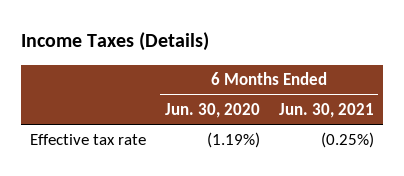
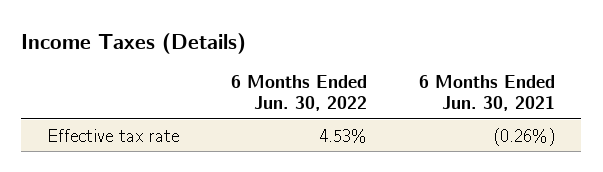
[164,102,260,118] Jun. 30, 2020 -> none
none -> [231,75,368,112] 6 Months Ended Jun. 30, 2022
[320,132,374,149] (0.25%) -> [493,127,556,146] (0.26%)

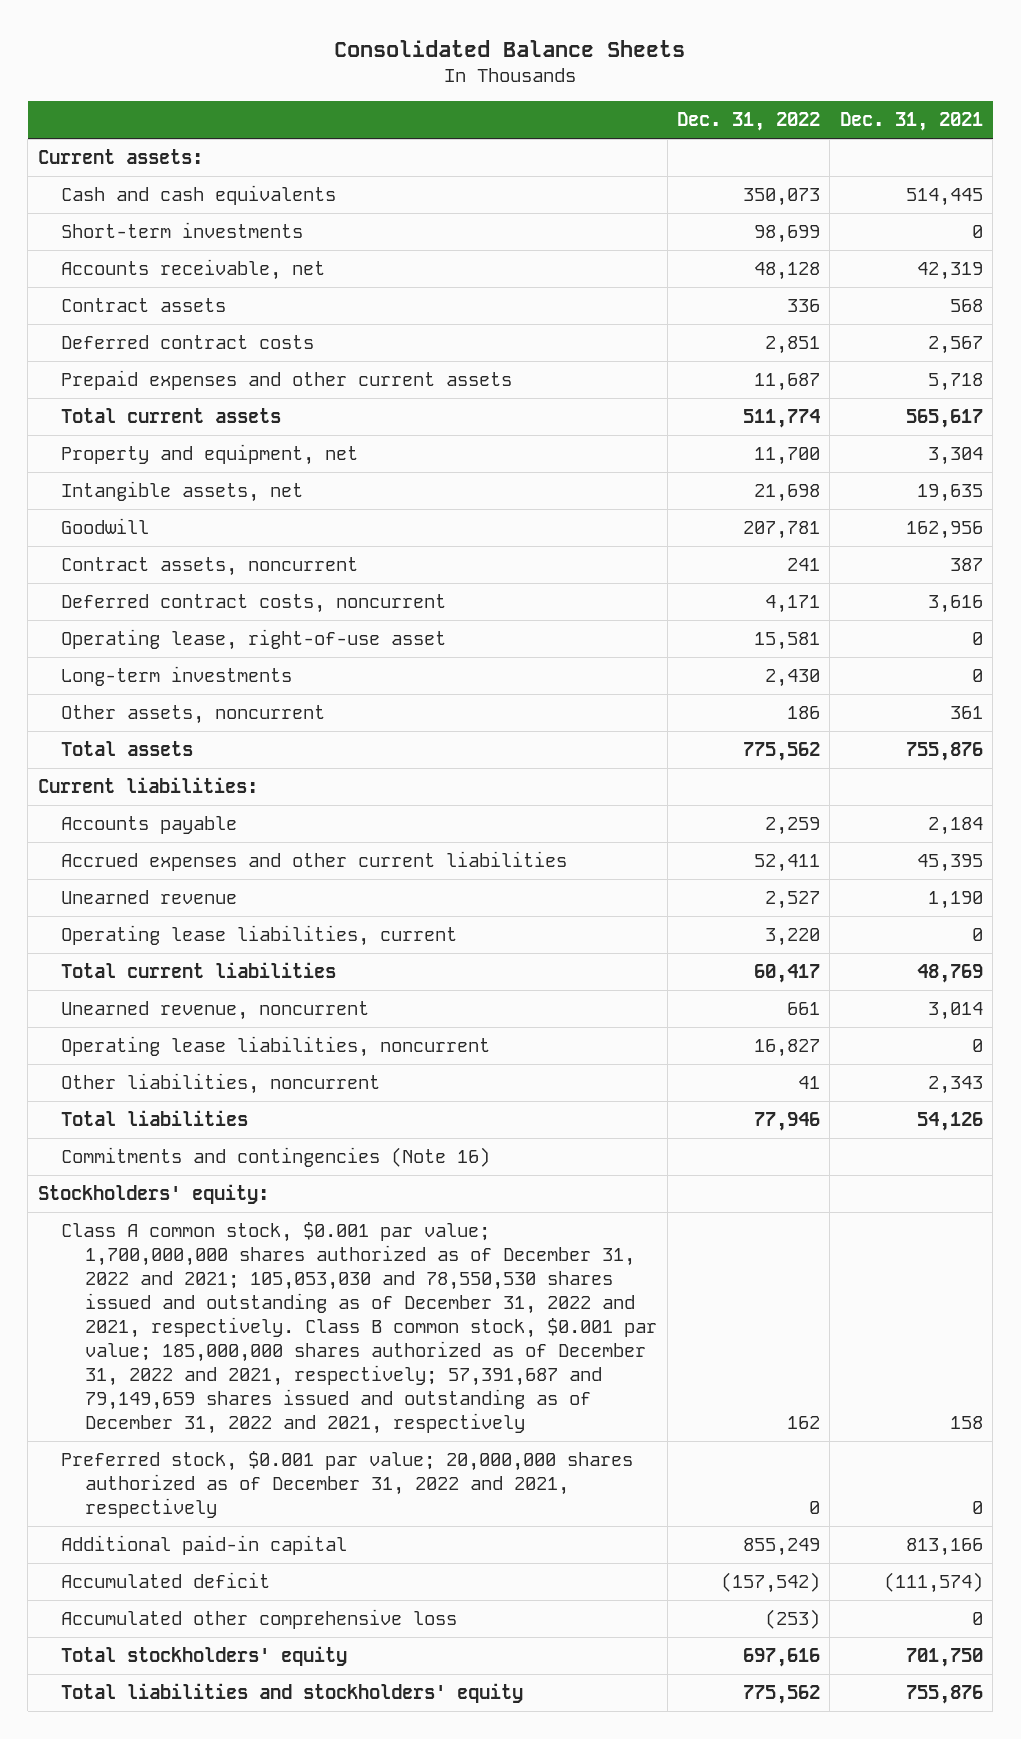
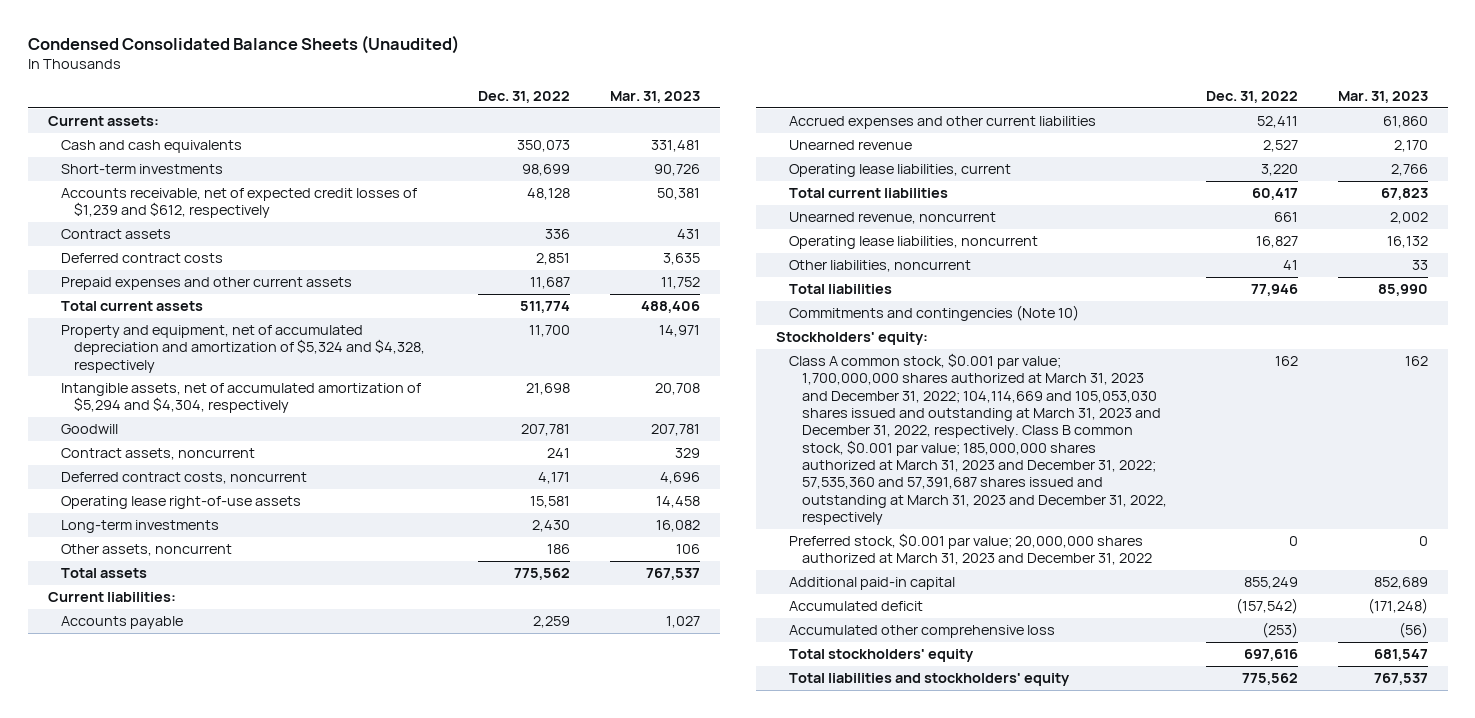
[334,40,686,58] Consolidated Balance Sheets -> [27,35,459,55] Condensed Consolidated Balance Sheets (Unaudited)
[839,112,983,132] Dec. 31, 2021 -> none
none -> [609,90,700,103] Mar. 31, 2023
[61,259,326,281] Accounts receivable, net -> [60,188,417,219] Accounts receivable, net of expected credit losses of $1,239 and $612, respectively
[61,444,359,466] Property and equipment, net -> [60,325,425,373] Property and equipment, net of accumulated depreciation and amortization of $5,324 and $4,328, respectively
[61,481,304,503] Intangible assets, net -> [60,383,421,414] Intangible assets, net of accumulated amortization of $5,294 and $4,304, respectively
[61,629,447,651] Operating lease, right-of-use asset -> [60,496,301,510] Operating lease right-of-use assets
[61,1147,491,1168] Commitments and contingencies (Note 16) -> [788,305,1079,322] Commitments and contingencies (Note 10)
[61,1222,658,1434] Class A common stock, $0.001 par value; 1,700,000,000 shares authorized as of December 31, 2022 and 2021; 105,053,030 and 78,550,530 shares issued and outstanding as of December 31, 2022 and 2021, respectively. Class B common stock, $0.001 par value; 185,000,000 shares authorized as of December 31, 2022 and 2021, respectively; 57,391,687 and 79,149,659 shares issued and outstanding as of December 31, 2022 and 2021, respectively -> [788,353,1167,526] Class A common stock, $0.001 par value; 1,700,000,000 shares authorized at March 31, 2023 and December 31, 2022; 104,114,669 and 105,053,030 shares issued and outstanding at March 31, 2023 and December 31, 2022, respectively. Class B common stock, $0.001 par value; 185,000,000 shares authorized at March 31, 2023 and December 31, 2022; 57,535,360 and 57,391,687 shares issued and outstanding at March 31, 2023 and December 31, 2022, respectively
[61,1451,634,1518] Preferred stock, $0.001 par value; 20,000,000 shares authorized as of December 31, 2022 and 2021, respectively -> [788,533,1152,566] Preferred stock, $0.001 par value; 20,000,000 shares authorized at March 31, 2023 and December 31, 2022

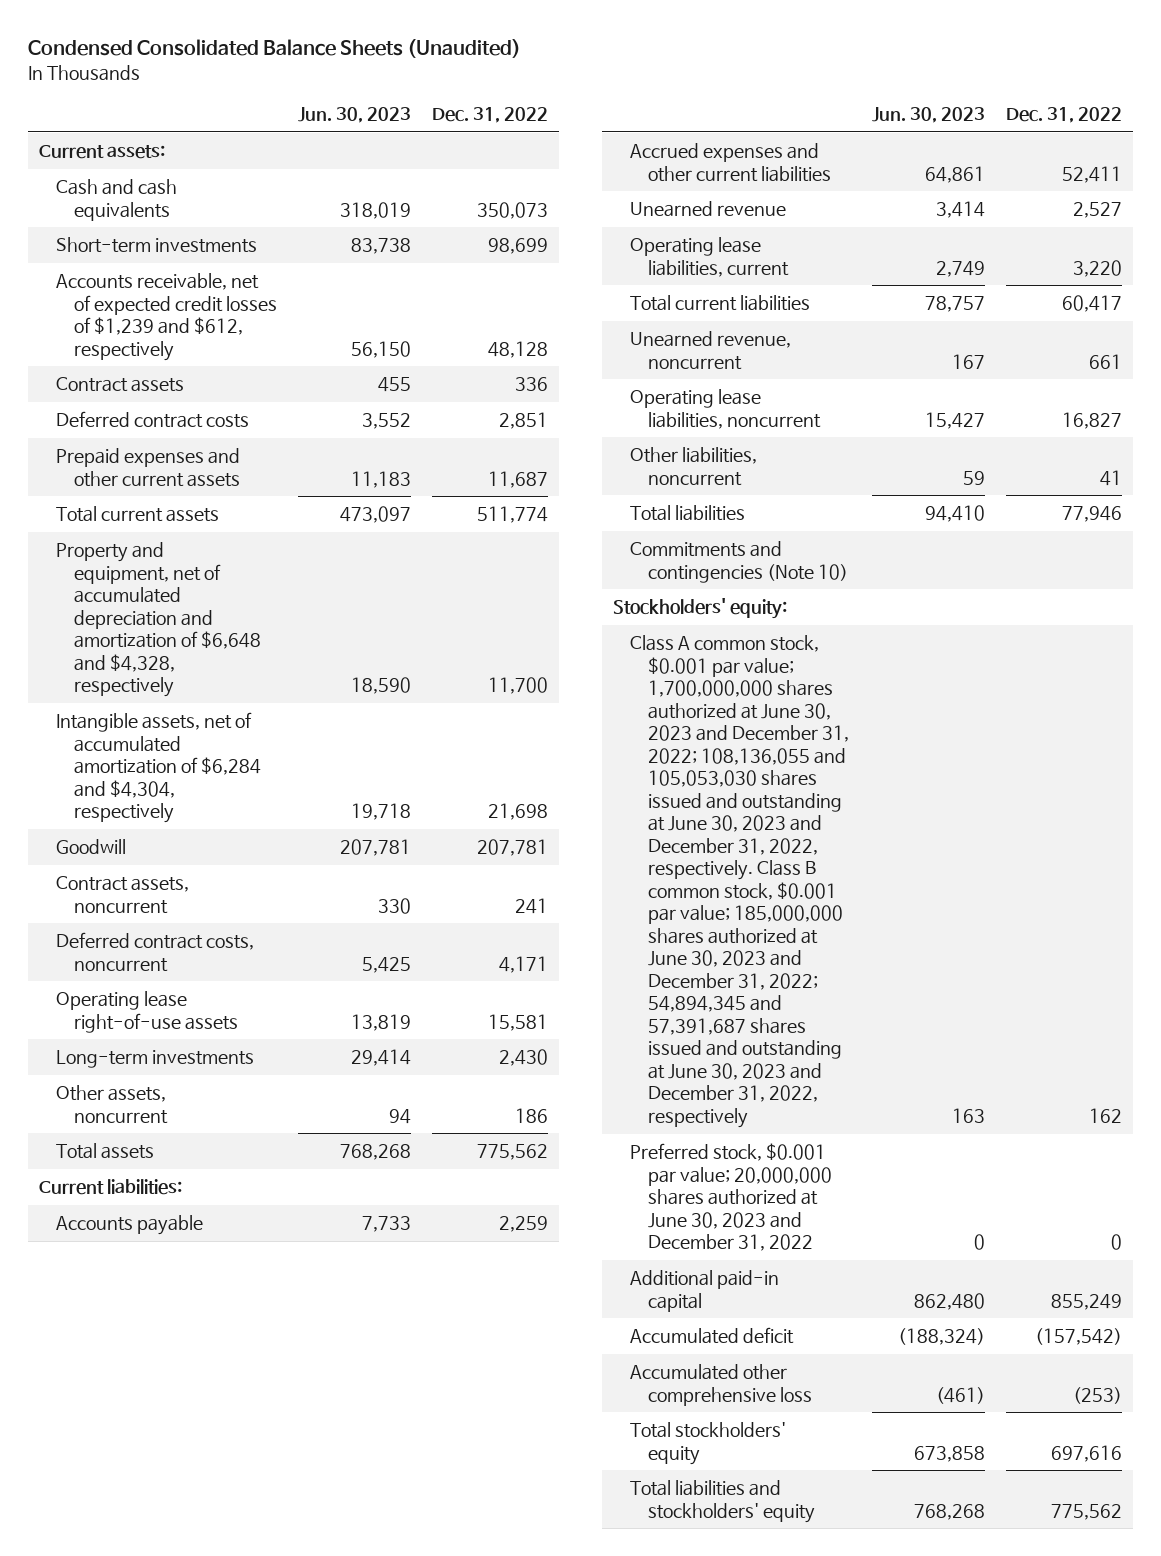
[609,90,700,103] Mar. 31, 2023 -> none
none -> [297,107,411,124] Jun. 30, 2023
[60,325,425,373] Property and equipment, net of accumulated depreciation and amortization of $5,324 and $4,328, respectively -> [56,542,261,698] Property and equipment, net of accumulated depreciation and amortization of $6,648 and $4,328, respectively
[60,383,421,414] Intangible assets, net of accumulated amortization of $5,294 and $4,304, respectively -> [56,712,261,824] Intangible assets, net of accumulated amortization of $6,284 and $4,304, respectively
[788,353,1167,526] Class A common stock, $0.001 par value; 1,700,000,000 shares authorized at March 31, 2023 and December 31, 2022; 104,114,669 and 105,053,030 shares issued and outstanding at March 31, 2023 and December 31, 2022, respectively. Class B common stock, $0.001 par value; 185,000,000 shares authorized at March 31, 2023 and December 31, 2022; 57,535,360 and 57,391,687 shares issued and outstanding at March 31, 2023 and December 31, 2022, respectively -> [630,635,849,1128] Class A common stock, $0.001 par value; 1,700,000,000 shares authorized at June 30, 2023 and December 31, 2022; 108,136,055 and 105,053,030 shares issued and outstanding at June 30, 2023 and December 31, 2022, respectively. Class B common stock, $0.001 par value; 185,000,000 shares authorized at June 30, 2023 and December 31, 2022; 54,894,345 and 57,391,687 shares issued and outstanding at June 30, 2023 and December 31, 2022, respectively
[788,533,1152,566] Preferred stock, $0.001 par value; 20,000,000 shares authorized at March 31, 2023 and December 31, 2022 -> [630,1143,832,1252] Preferred stock, $0.001 par value; 20,000,000 shares authorized at June 30, 2023 and December 31, 2022

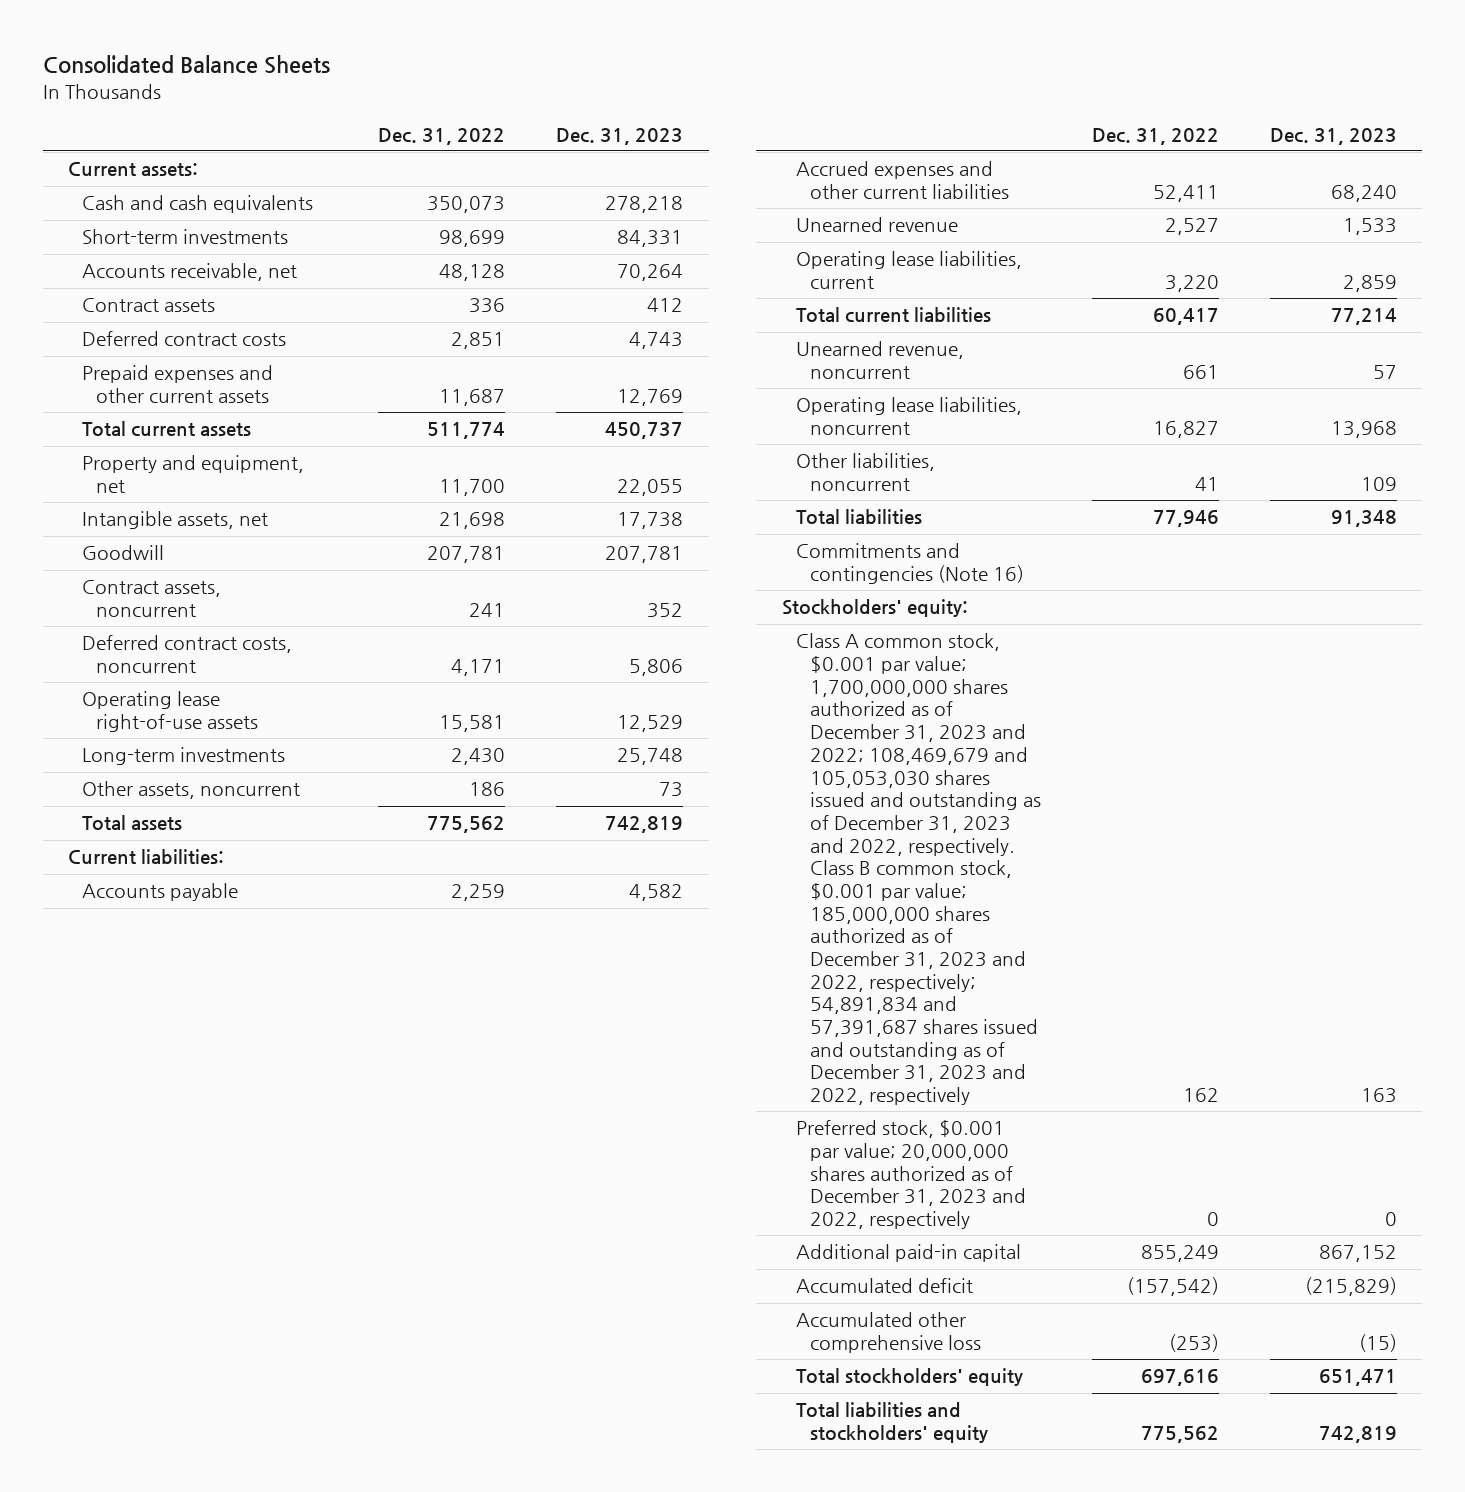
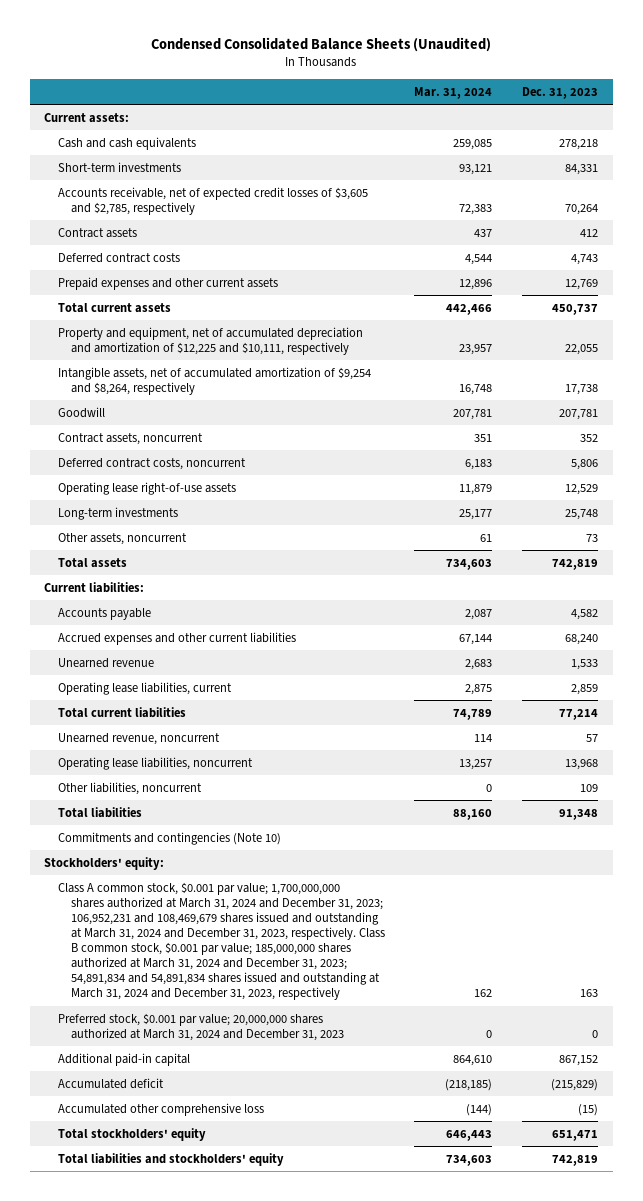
[42,55,330,75] Consolidated Balance Sheets -> [151,37,492,53] Condensed Consolidated Balance Sheets (Unaudited)
[378,127,506,145] Dec. 31, 2022 -> none
none -> [414,86,493,99] Mar. 31, 2024
[82,263,298,282] Accounts receivable, net -> [57,186,368,215] Accounts receivable, net of expected credit losses of $3,605 and $2,785, respectively
[82,455,305,494] Property and equipment, net -> [57,326,363,355] Property and equipment, net of accumulated depreciation and amortization of $12,225 and $10,111, respectively
[82,511,269,530] Intangible assets, net -> [57,366,371,395] Intangible assets, net of accumulated amortization of $9,254 and $8,264, respectively
[796,543,1025,585] Commitments and contingencies (Note 16) -> [57,831,281,845] Commitments and contingencies (Note 10)
[796,633,1042,1105] Class A common stock, $0.001 par value; 1,700,000,000 shares authorized as of December 31, 2023 and 2022; 108,469,679 and 105,053,030 shares issued and outstanding as of December 31, 2023 and 2022, respectively. Class B common stock, $0.001 par value; 185,000,000 shares authorized as of December 31, 2023 and 2022, respectively; 54,891,834 and 57,391,687 shares issued and outstanding as of December 31, 2023 and 2022, respectively -> [57,881,385,1001] Class A common stock, $0.001 par value; 1,700,000,000 shares authorized at March 31, 2024 and December 31, 2023; 106,952,231 and 108,469,679 shares issued and outstanding at March 31, 2024 and December 31, 2023, respectively. Class B common stock, $0.001 par value; 185,000,000 shares authorized at March 31, 2024 and December 31, 2023; 54,891,834 and 54,891,834 shares issued and outstanding at March 31, 2024 and December 31, 2023, respectively
[796,1120,1027,1230] Preferred stock, $0.001 par value; 20,000,000 shares authorized as of December 31, 2023 and 2022, respectively -> [57,1012,344,1041] Preferred stock, $0.001 par value; 20,000,000 shares authorized at March 31, 2024 and December 31, 2023

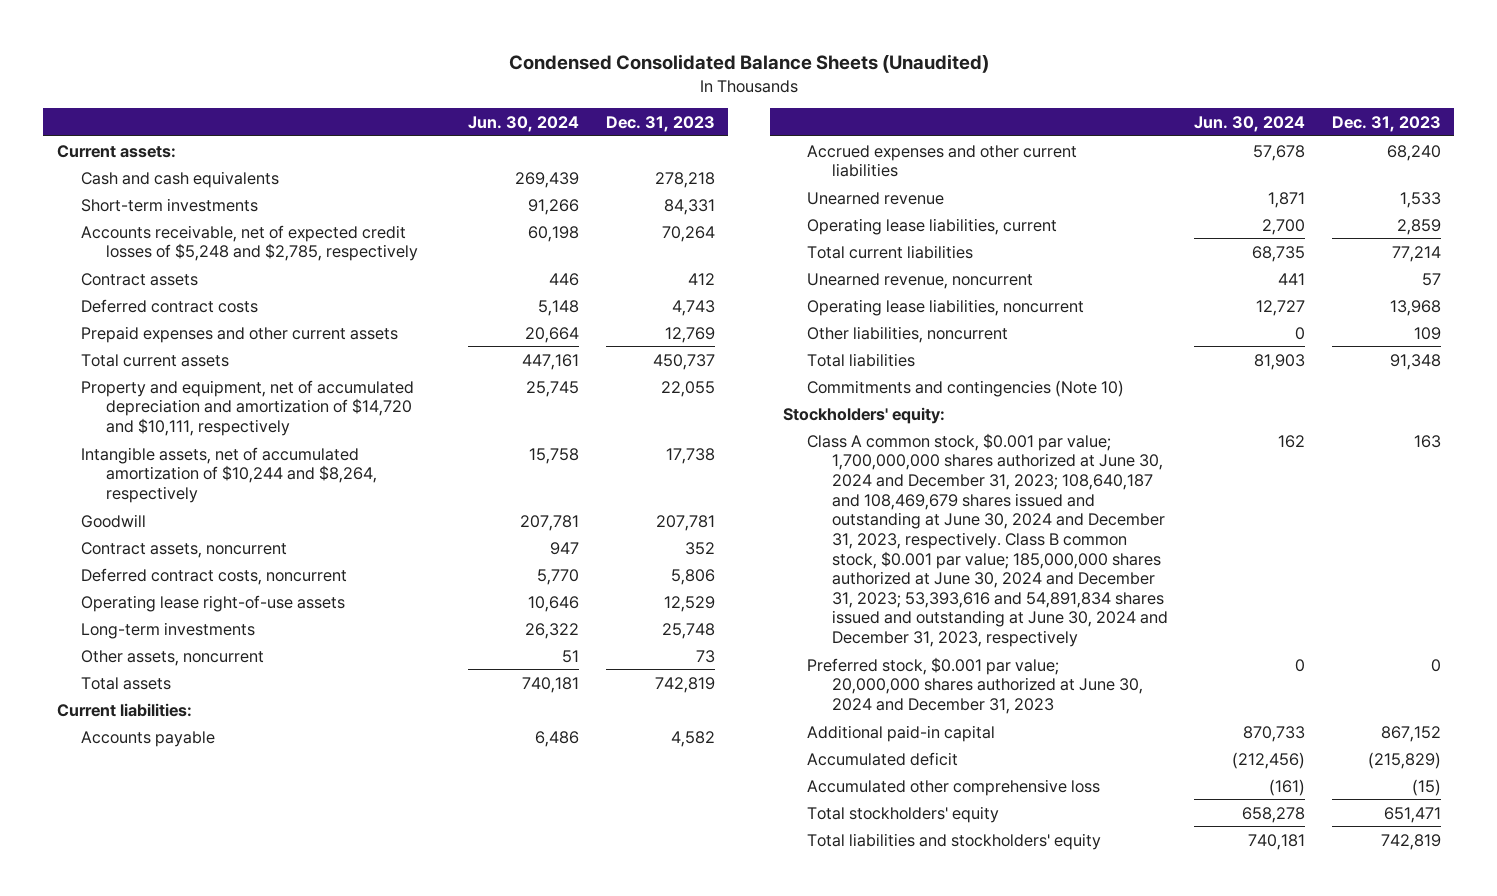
[414,86,493,99] Mar. 31, 2024 -> none
none -> [468,115,580,132] Jun. 30, 2024
[57,186,368,215] Accounts receivable, net of expected credit losses of $3,605 and $2,785, respectively -> [81,224,418,262] Accounts receivable, net of expected credit losses of $5,248 and $2,785, respectively
[57,326,363,355] Property and equipment, net of accumulated depreciation and amortization of $12,225 and $10,111, respectively -> [81,379,415,436] Property and equipment, net of accumulated depreciation and amortization of $14,720 and $10,111, respectively
[57,366,371,395] Intangible assets, net of accumulated amortization of $9,254 and $8,264, respectively -> [81,446,377,503] Intangible assets, net of accumulated amortization of $10,244 and $8,264, respectively
[57,881,385,1001] Class A common stock, $0.001 par value; 1,700,000,000 shares authorized at March 31, 2024 and December 31, 2023; 106,952,231 and 108,469,679 shares issued and outstanding at March 31, 2024 and December 31, 2023, respectively. Class B common stock, $0.001 par value; 185,000,000 shares authorized at March 31, 2024 and December 31, 2023; 54,891,834 and 54,891,834 shares issued and outstanding at March 31, 2024 and December 31, 2023, respectively -> [807,432,1168,648] Class A common stock, $0.001 par value; 1,700,000,000 shares authorized at June 30, 2024 and December 31, 2023; 108,640,187 and 108,469,679 shares issued and outstanding at June 30, 2024 and December 31, 2023, respectively. Class B common stock, $0.001 par value; 185,000,000 shares authorized at June 30, 2024 and December 31, 2023; 53,393,616 and 54,891,834 shares issued and outstanding at June 30, 2024 and December 31, 2023, respectively
[57,1012,344,1041] Preferred stock, $0.001 par value; 20,000,000 shares authorized at March 31, 2024 and December 31, 2023 -> [807,656,1143,714] Preferred stock, $0.001 par value; 20,000,000 shares authorized at June 30, 2024 and December 31, 2023

